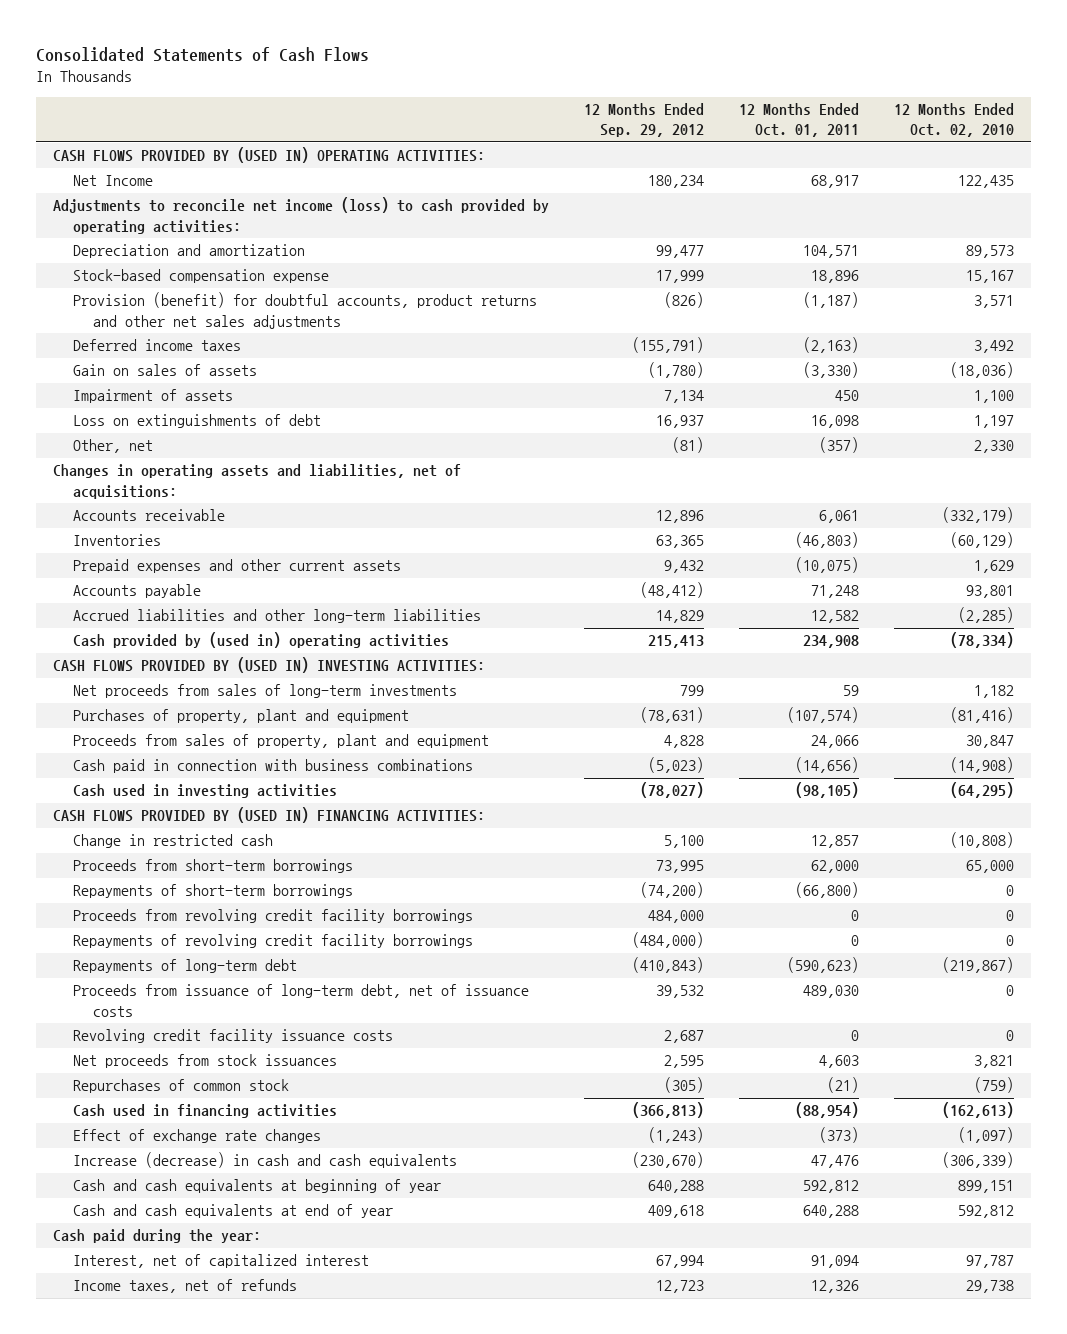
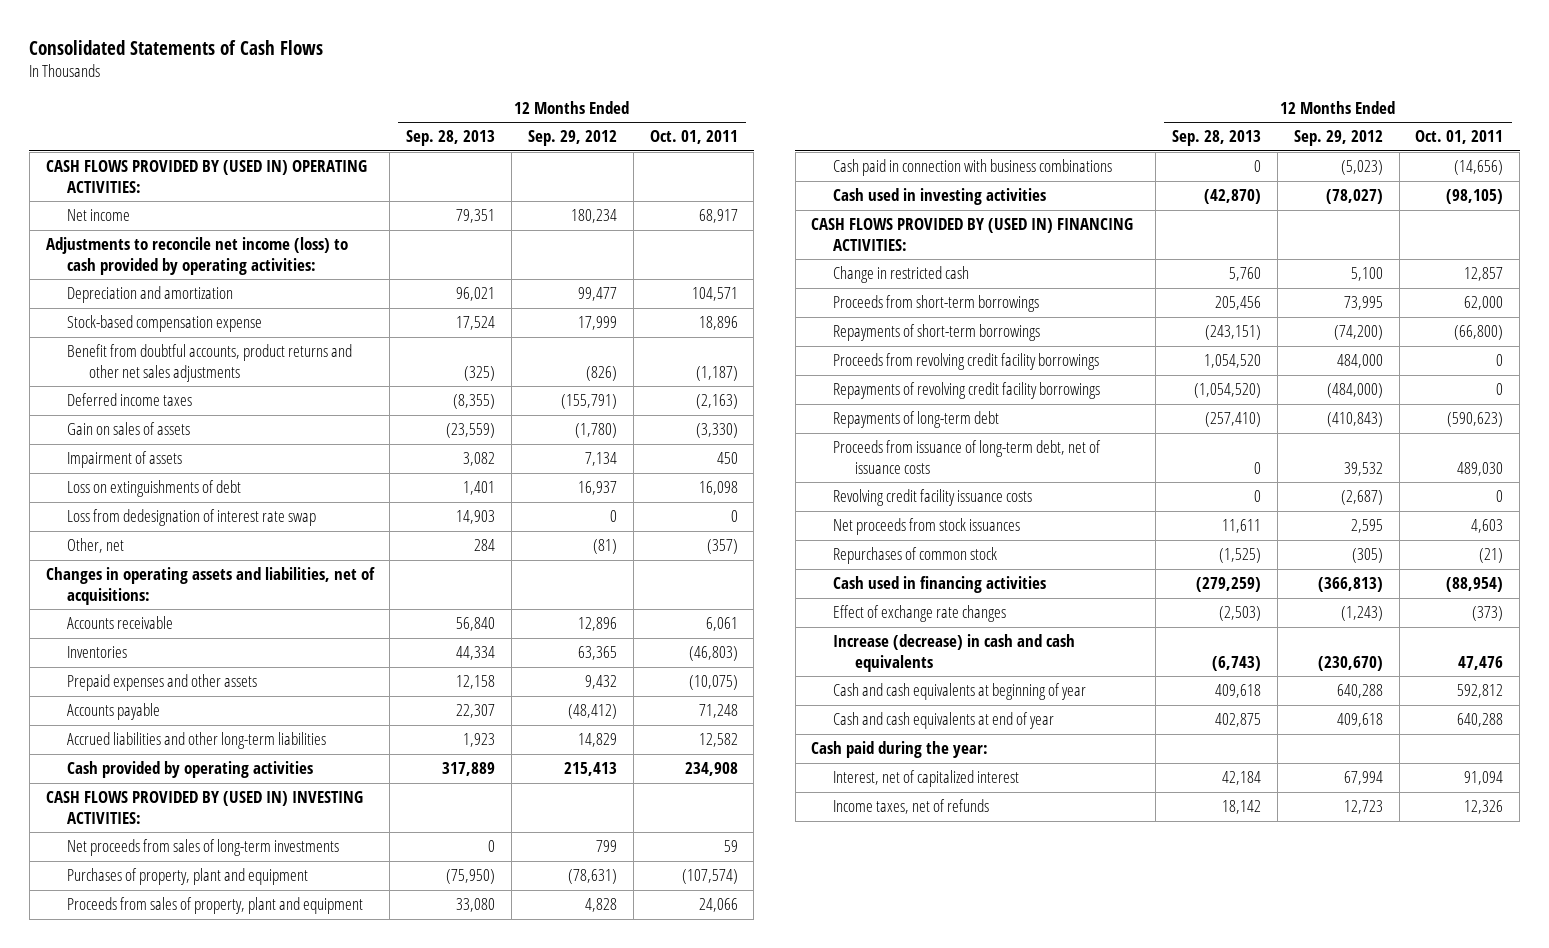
[893,103,1014,138] 12 Months Ended Oct. 02, 2010 -> none
none -> [406,130,496,147] Sep. 28, 2013
[72,175,153,187] Net Income -> [67,209,131,222] Net income
[72,292,537,329] Provision (benefit) for doubtful accounts, product returns and other net sales adjustments -> [67,344,353,382] Benefit from doubtful accounts, product returns and other net sales adjustments
none -> [67,509,317,527] Loss from dedesignation of interest rate swap
[72,559,401,574] Prepaid expenses and other current assets -> [67,674,258,692] Prepaid expenses and other assets
[72,632,449,649] Cash provided by (used in) operating activities -> [67,761,314,779] Cash provided by operating activities
[663,1030,704,1044] 2,687 -> [1340,490,1383,506] (2,687)

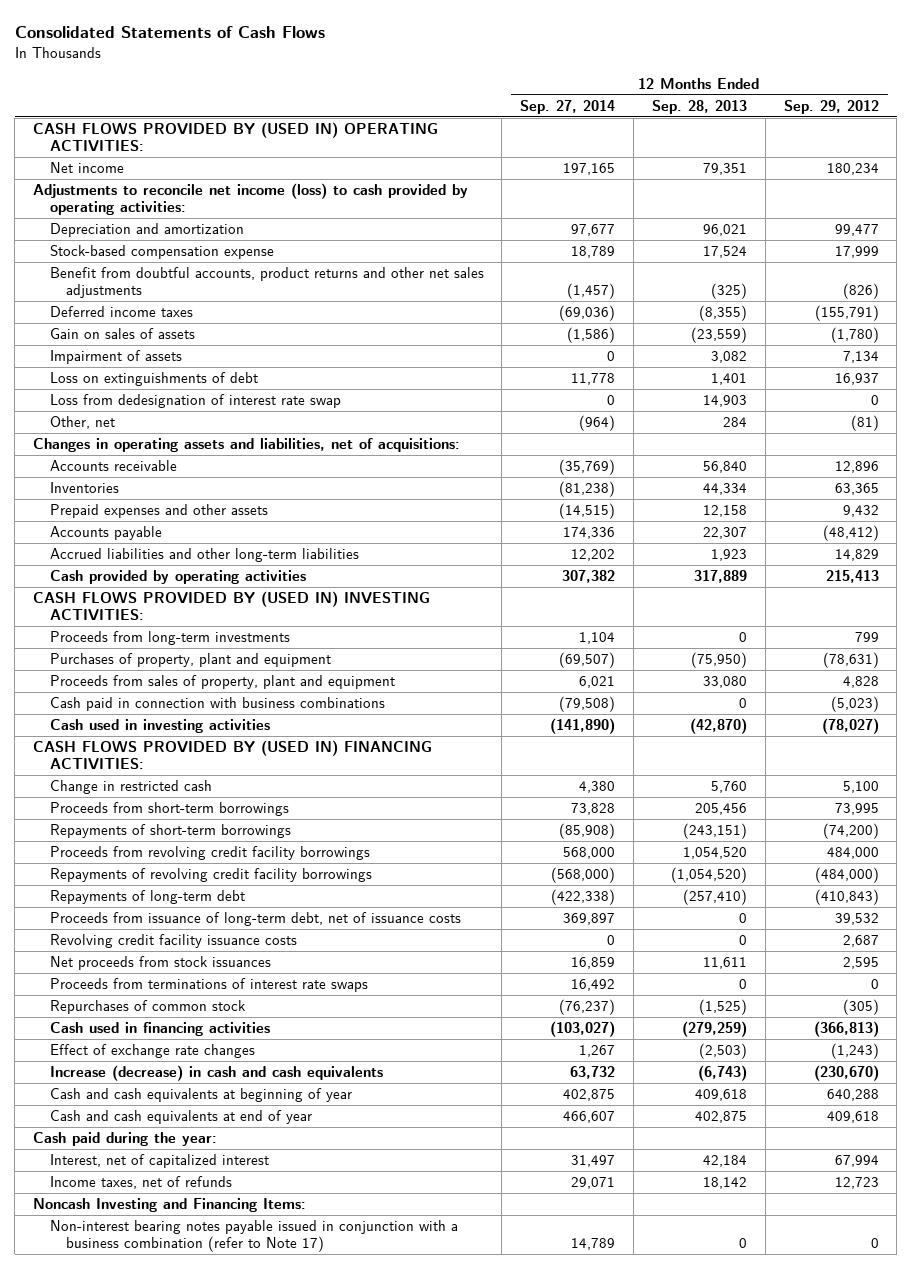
[649,130,738,145] Oct. 01, 2011 -> none
none -> [520,99,616,114] Sep. 27, 2014
[67,839,340,857] Net proceeds from sales of long-term investments -> [49,631,290,646] Proceeds from long-term investments
[1340,490,1383,506] (2,687) -> [842,935,879,948] 2,687
none -> [49,978,368,993] Proceeds from terminations of interest rate swaps
none -> [32,1198,306,1213] Noncash Investing and Financing Items:
none -> [49,1220,458,1253] Non-interest bearing notes payable issued in conjunction with a business combination (refer to Note 17)

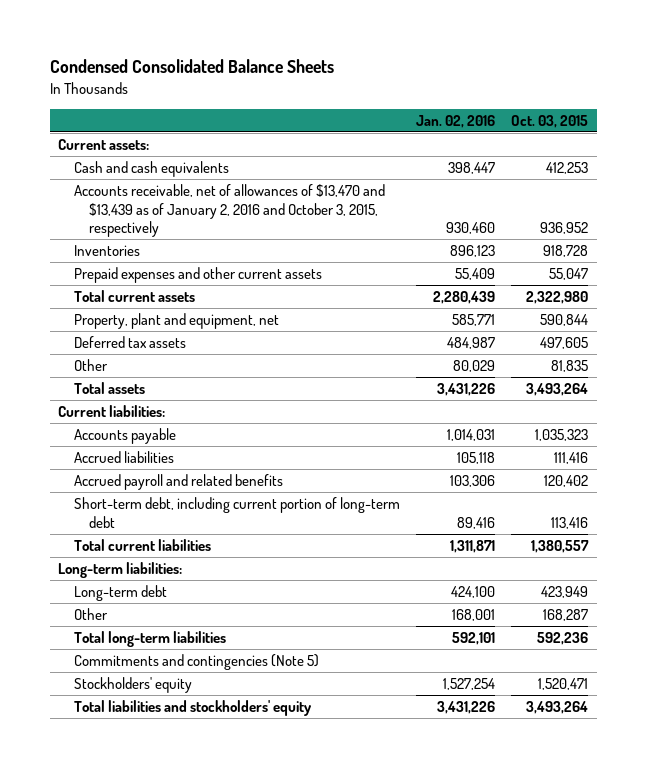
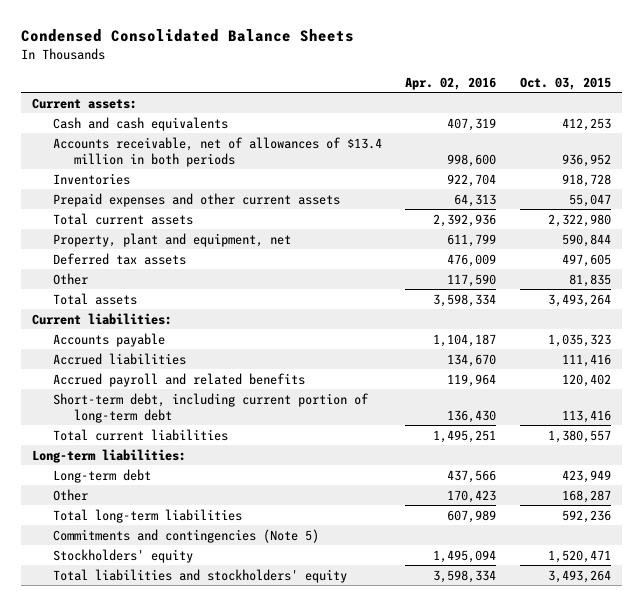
[416,114,496,128] Jan. 02, 2016 -> none
none -> [405,76,497,90] Apr. 02, 2016
[73,184,385,238] Accounts receivable, net of allowances of $13,470 and $13,439 as of January 2, 2016 and October 3, 2015, respectively -> [53,136,383,168] Accounts receivable, net of allowances of $13.4 million in both periods

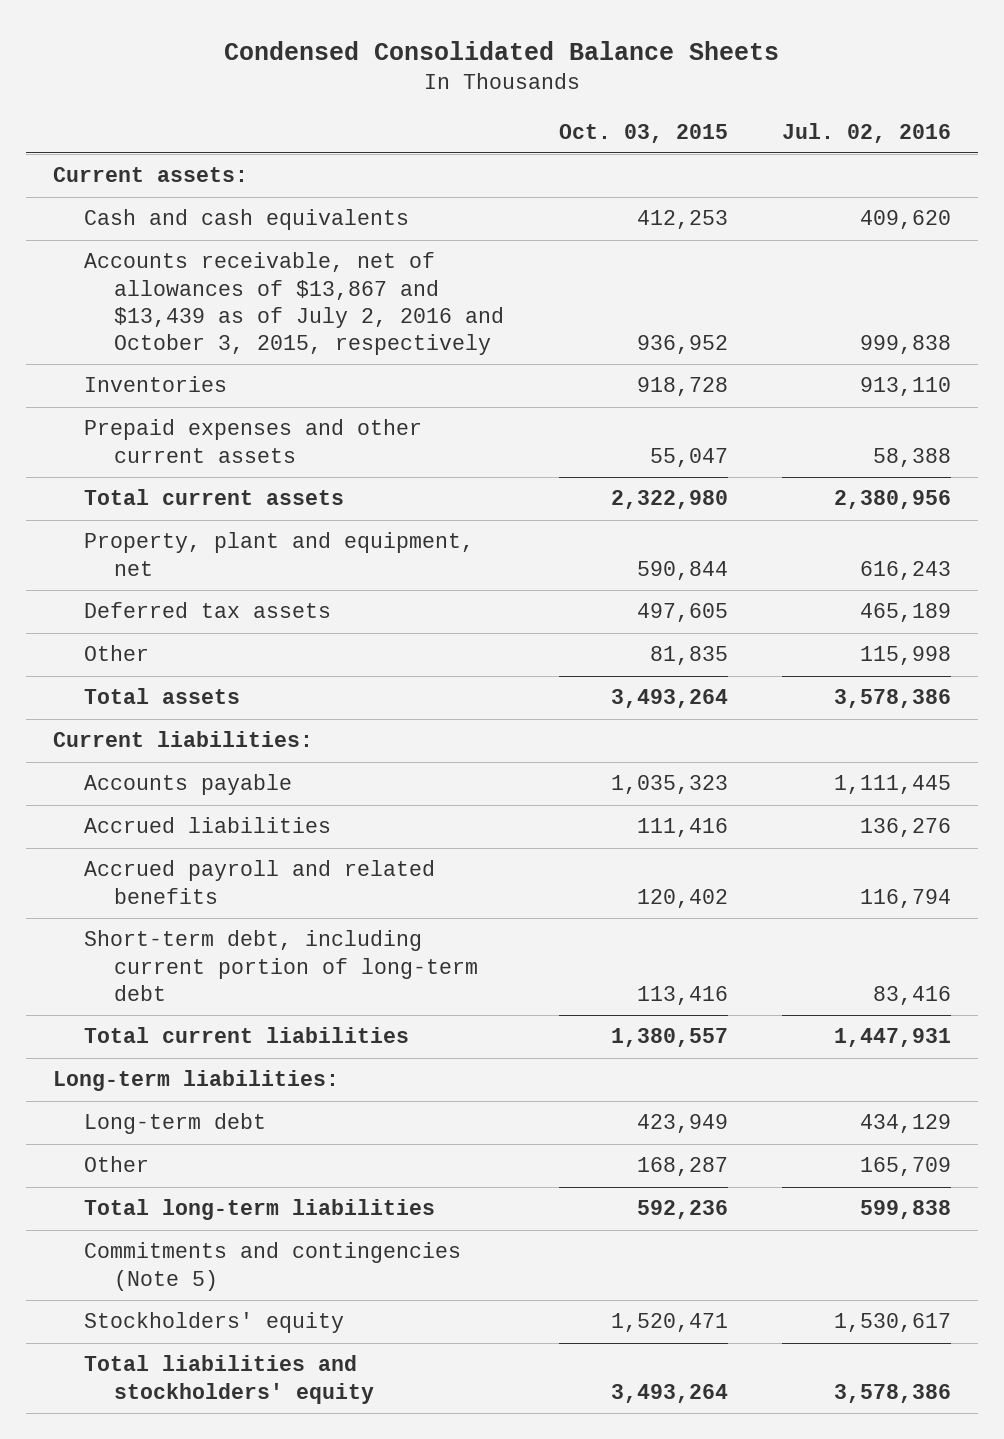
[405,76,497,90] Apr. 02, 2016 -> none
none -> [781,122,951,143] Jul. 02, 2016
[53,136,383,168] Accounts receivable, net of allowances of $13.4 million in both periods -> [83,252,505,356] Accounts receivable, net of allowances of $13,867 and $13,439 as of July 2, 2016 and October 3, 2015, respectively

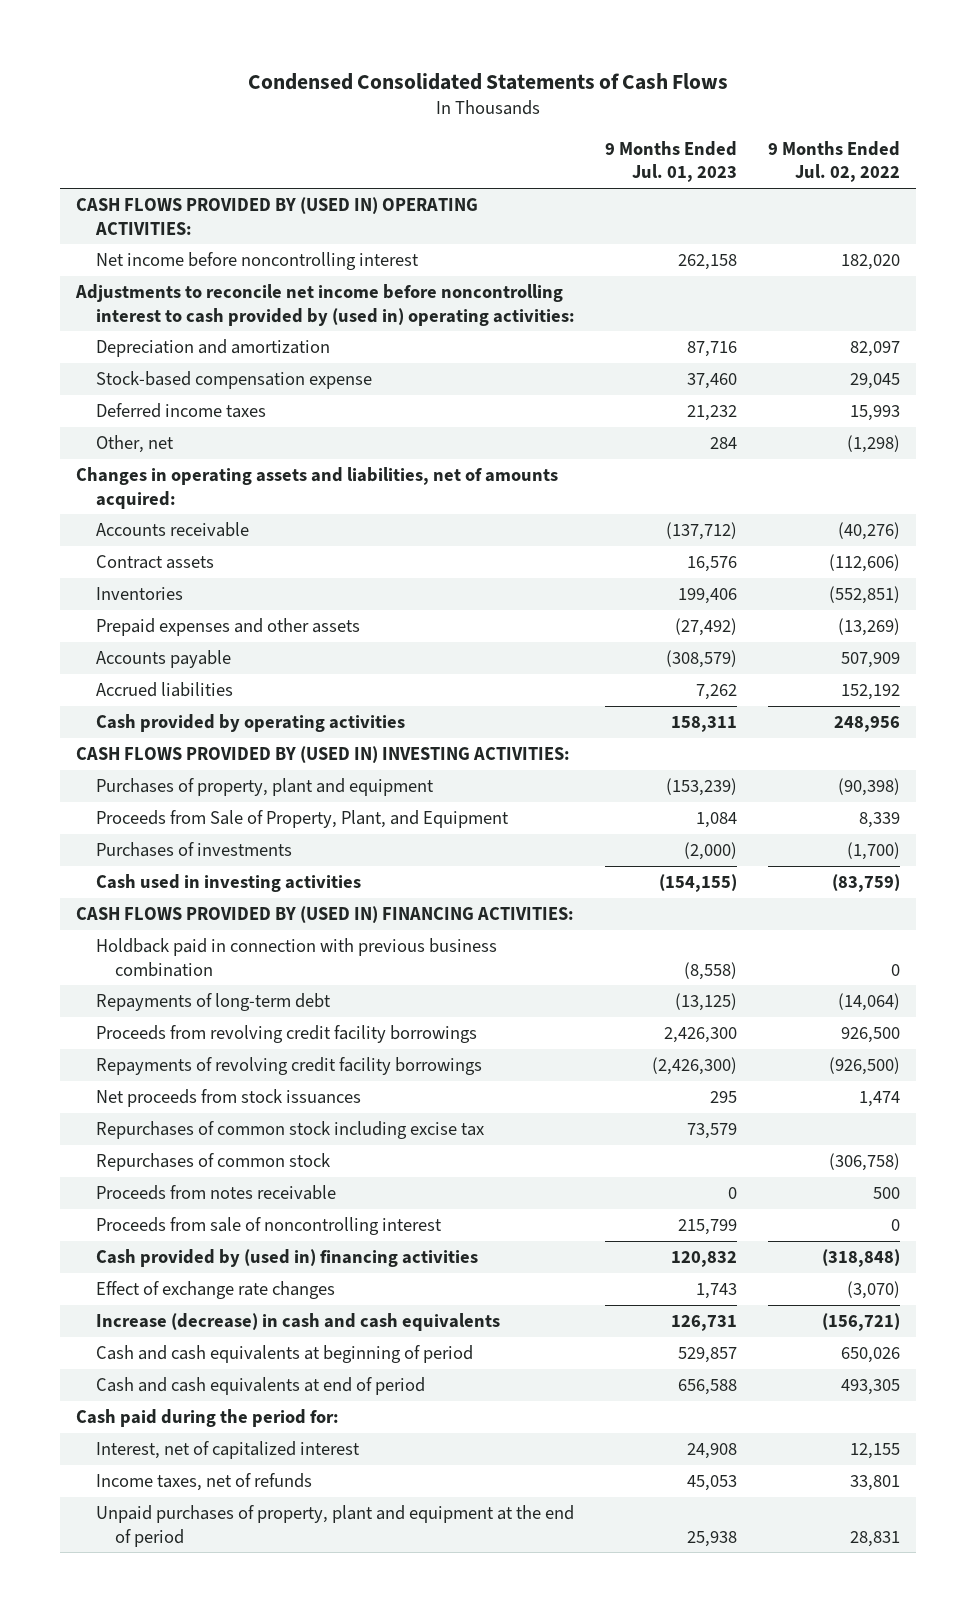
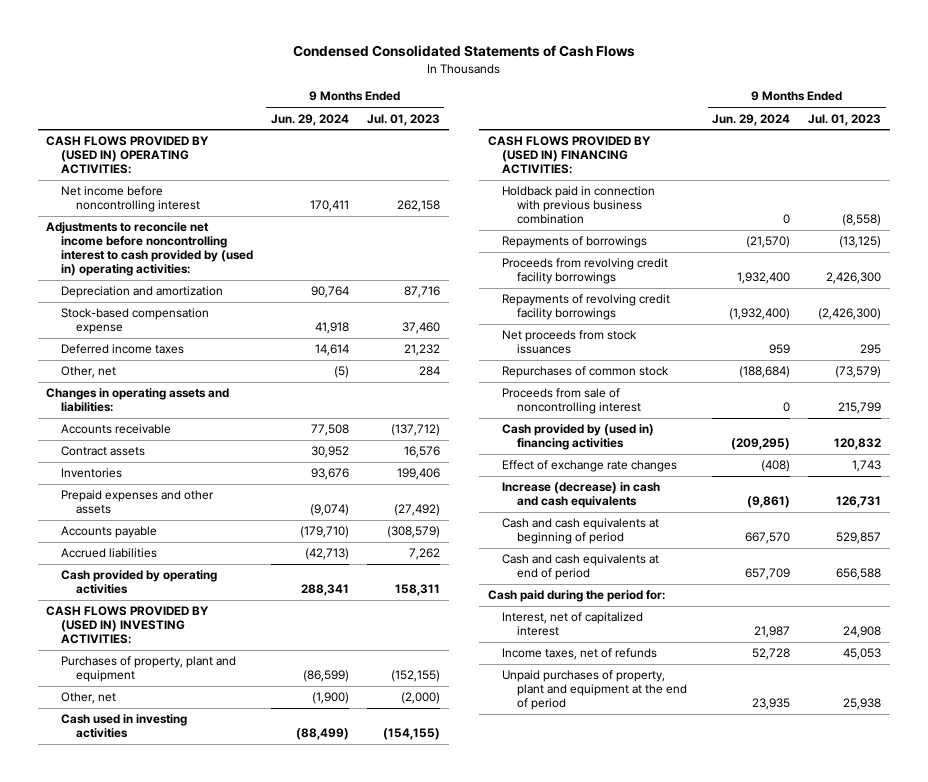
[768,140,901,183] 9 Months Ended Jul. 02, 2022 -> none
none -> [270,113,349,126] Jun. 29, 2024
[75,466,558,509] Changes in operating assets and liabilities, net of amounts acquired: -> [46,388,230,413] Changes in operating assets and liabilities:
[95,809,509,828] Proceeds from Sale of Property, Plant, and Equipment -> none
[95,841,292,857] Purchases of investments -> none
[666,777,738,796] (153,239) -> [390,670,440,683] (152,155)
none -> [60,692,116,705] Other, net
[95,992,331,1011] Repayments of long-term debt -> [502,236,648,249] Repayments of borrowings
[95,1152,330,1171] Repurchases of common stock -> none
[95,1184,336,1200] Proceeds from notes receivable -> none
[95,1120,484,1139] Repurchases of common stock including excise tax -> [502,366,670,379] Repurchases of common stock
[687,1122,738,1139] 73,579 -> [835,366,882,379] (73,579)

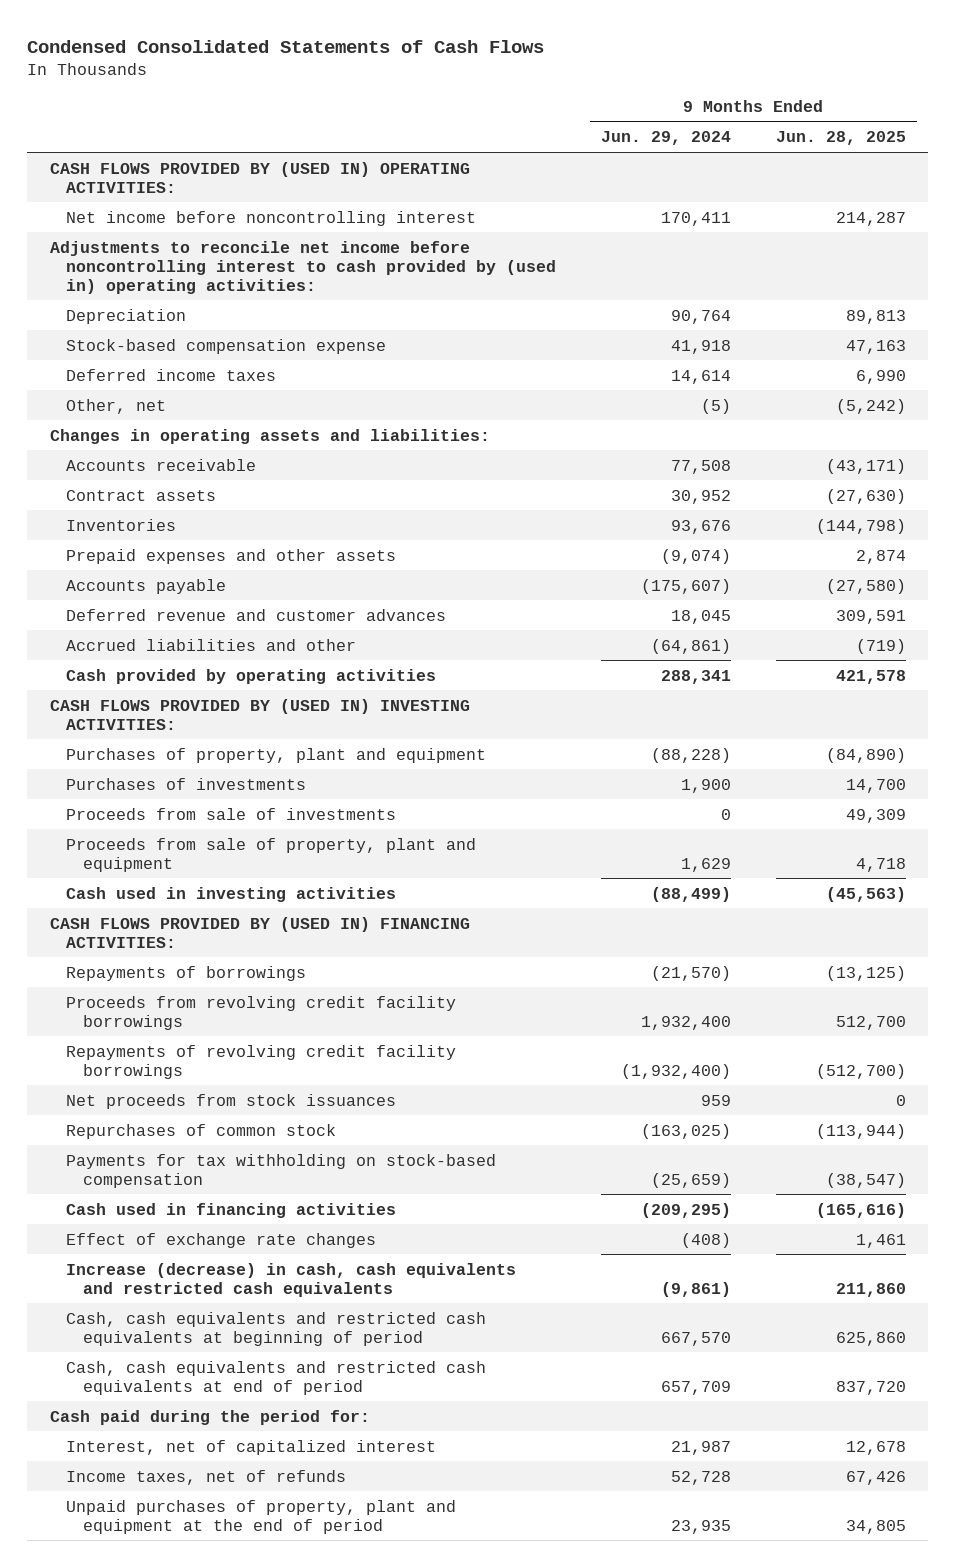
[366,113,440,126] Jul. 01, 2023 -> none
none -> [775,131,906,146] Jun. 28, 2025
[60,286,223,299] Depreciation and amortization -> [66,308,187,324] Depreciation
[299,526,349,539] (179,710) -> [640,578,731,594] (175,607)
none -> [66,608,447,621] Deferred revenue and customer advances
[60,548,157,559] Accrued liabilities -> [66,638,357,651] Accrued liabilities and other
[304,548,349,561] (42,713) -> [650,638,731,654] (64,861)
[60,692,116,705] Other, net -> none
[302,670,349,683] (86,599) -> [650,747,731,763] (88,228)
none -> [66,777,307,790] Purchases of investments
none -> [66,807,397,820] Proceeds from sale of investments
none -> [66,837,477,872] Proceeds from sale of property, plant and equipment
[502,186,656,225] Holdback paid in connection with previous business combination -> none
[502,388,641,415] Proceeds from sale of noncontrolling interest -> none
[739,366,791,379] (188,684) -> [640,1123,731,1139] (163,025)
none -> [66,1153,497,1188] Payments for tax withholding on stock-based compensation
[502,424,655,451] Cash provided by (used in) financing activities -> [66,1202,397,1218] Cash used in financing activities
[502,482,661,509] Increase (decrease) in cash and cash equivalents -> [66,1262,517,1297] Increase (decrease) in cash, cash equivalents and restricted cash equivalents
[502,518,660,545] Cash and cash equivalents at beginning of period -> [66,1311,487,1346] Cash, cash equivalents and restricted cash equivalents at beginning of period
[502,554,660,581] Cash and cash equivalents at end of period -> [66,1360,487,1395] Cash, cash equivalents and restricted cash equivalents at end of period

